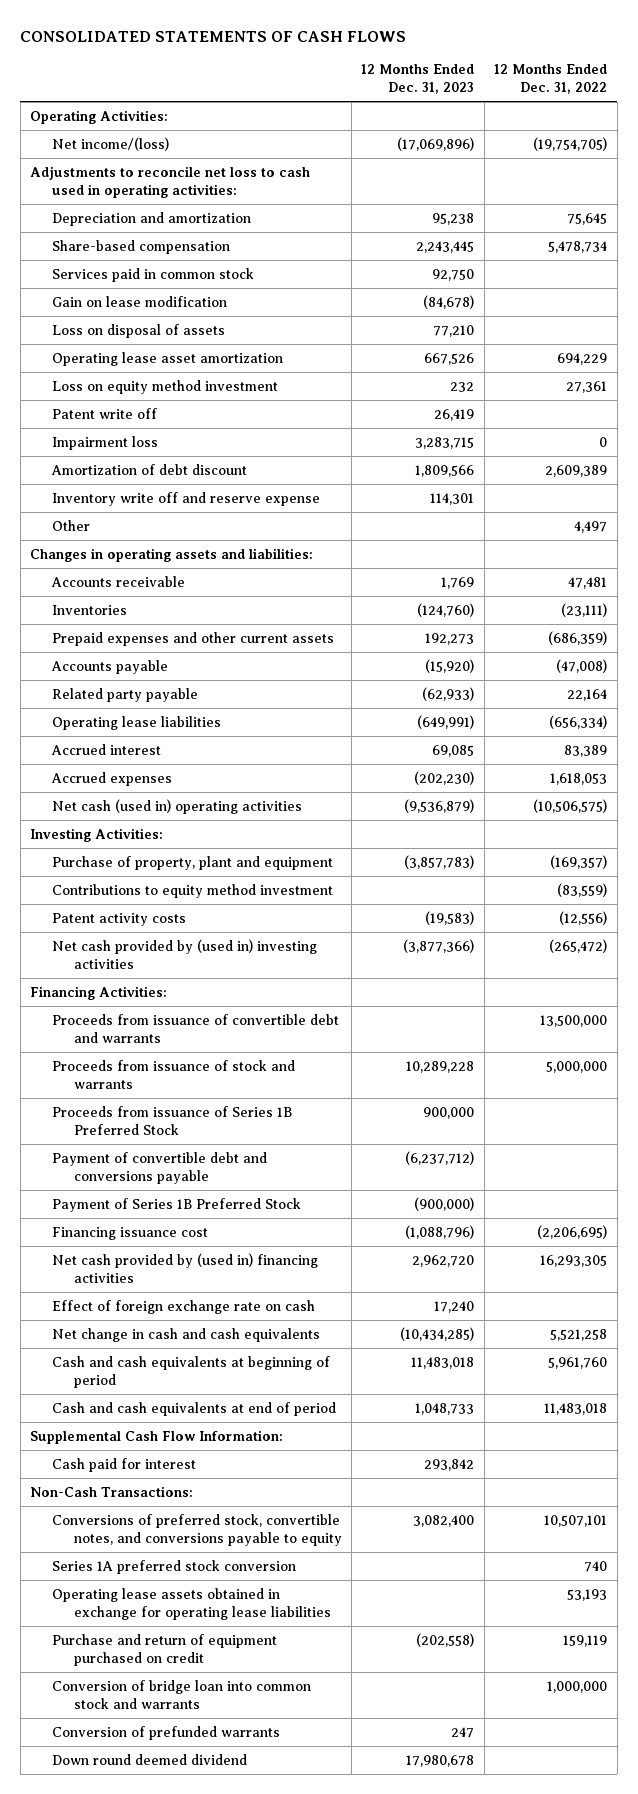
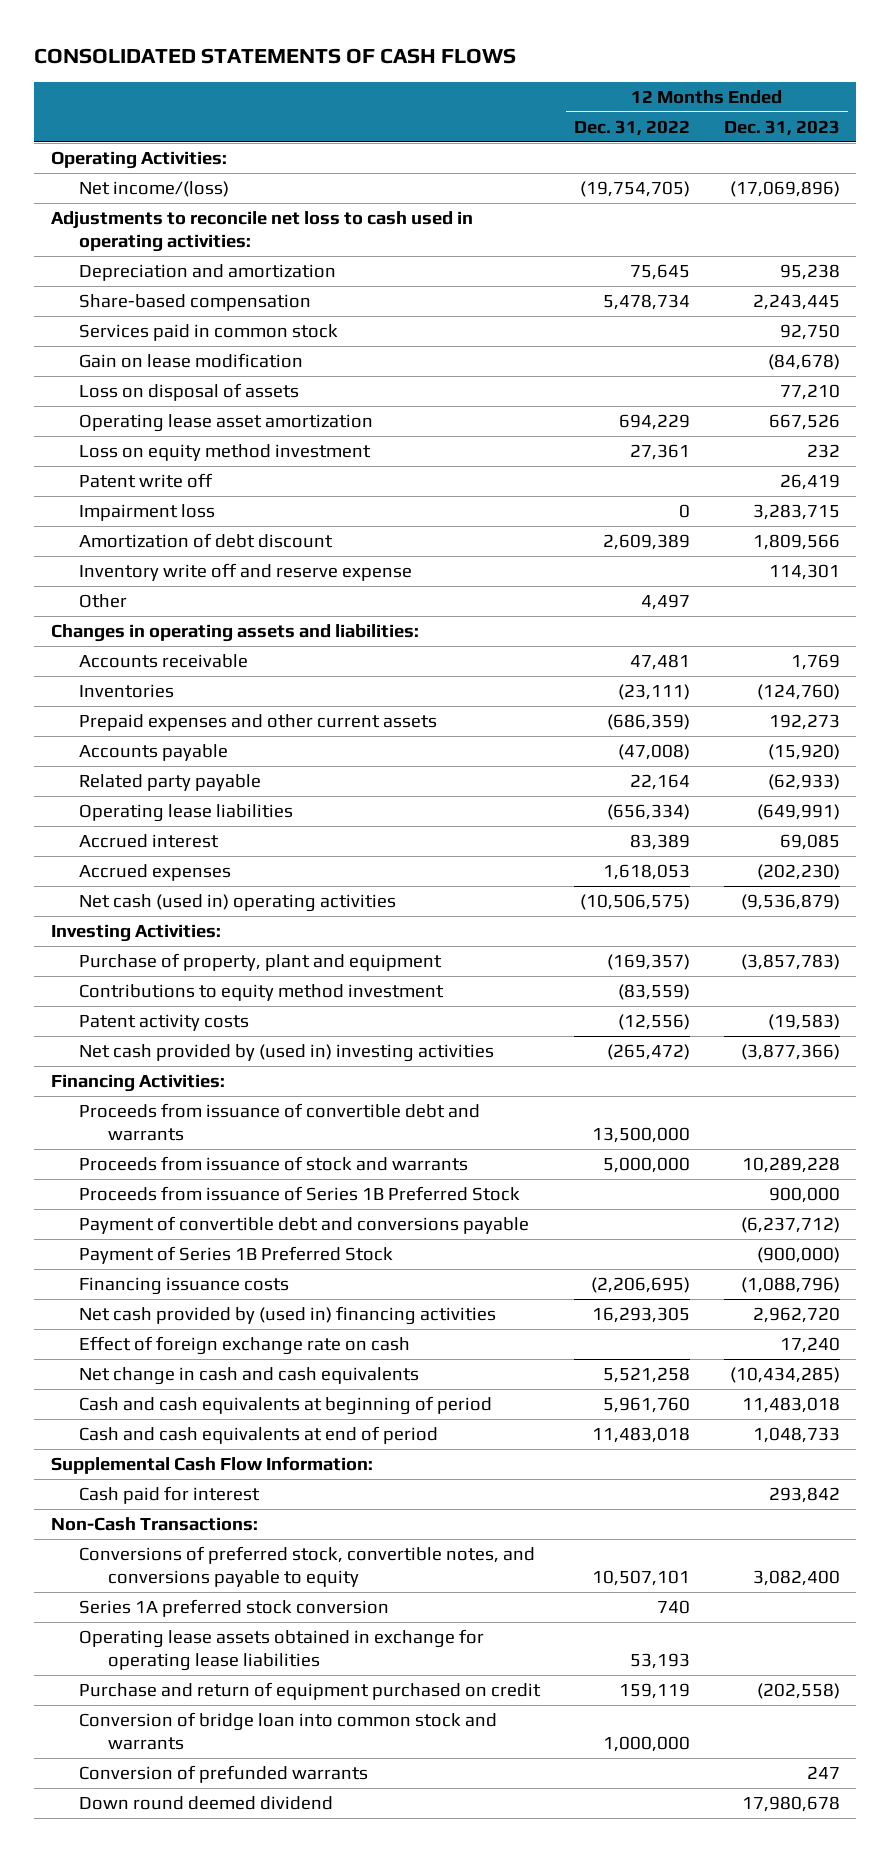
[51,1226,208,1240] Financing issuance cost -> [79,1277,290,1296] Financing issuance costs

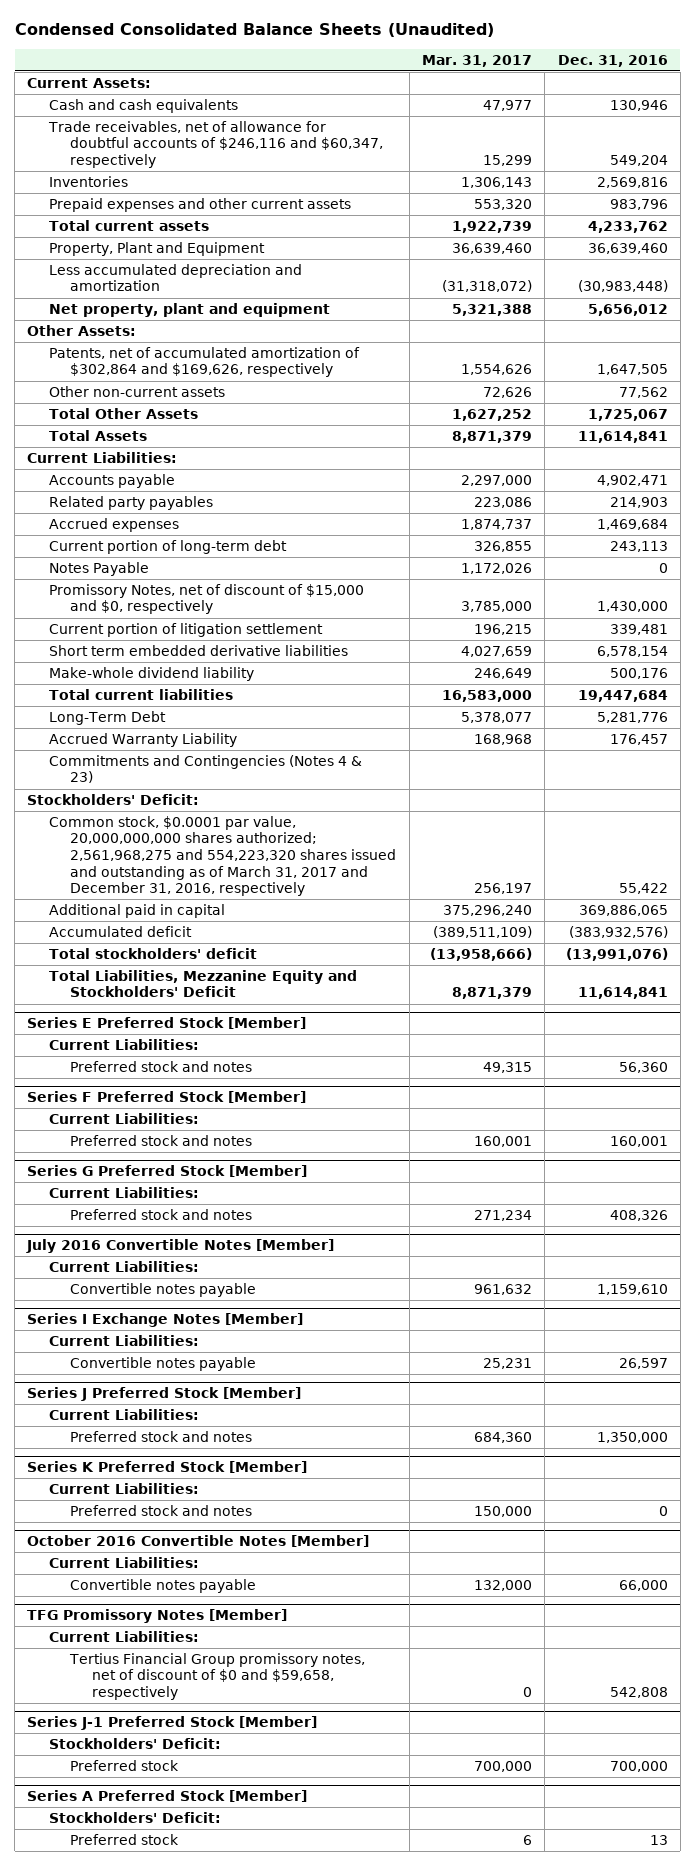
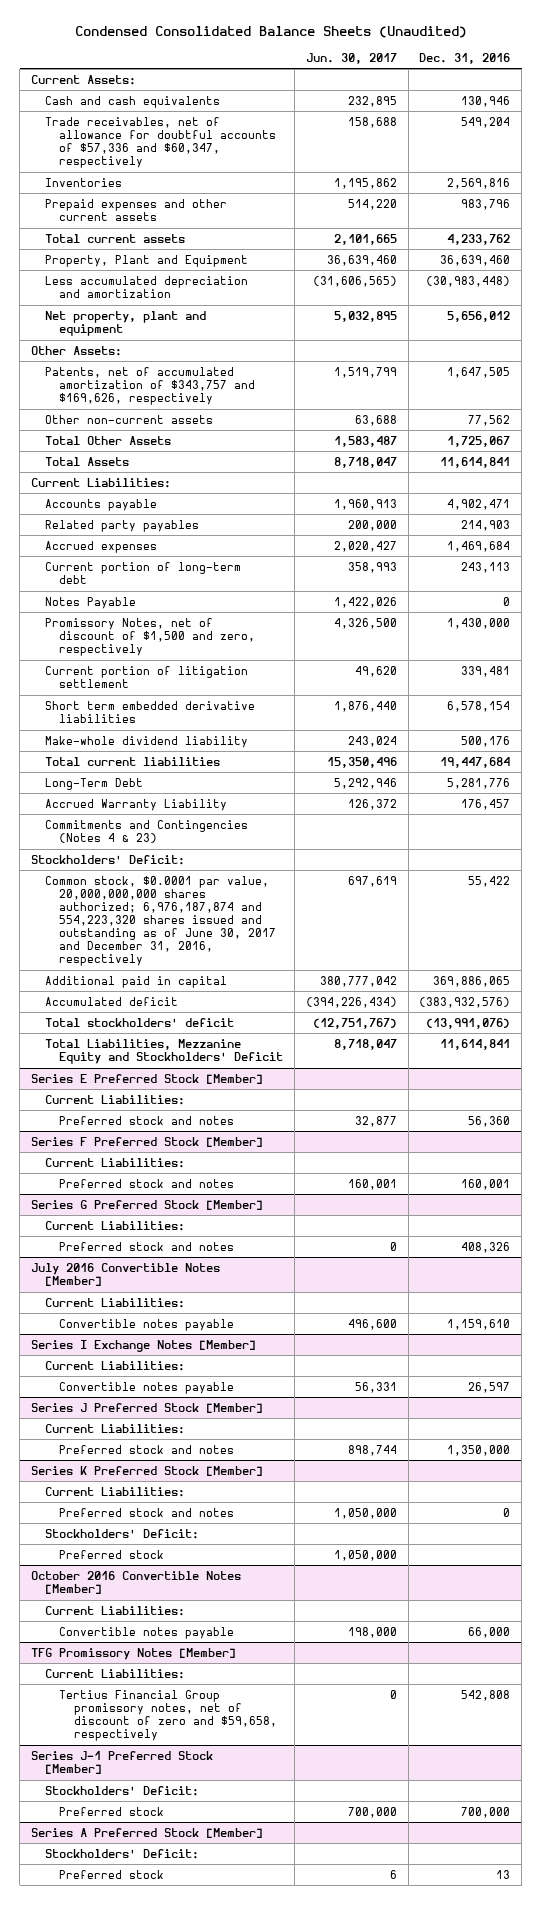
[421,54,532,67] Mar. 31, 2017 -> none
none -> [305,52,397,64] Jun. 30, 2017
[47,120,384,169] Trade receivables, net of allowance for doubtful accounts of $246,116 and $60,347, respectively -> [45,116,277,169] Trade receivables, net of allowance for doubtful accounts of $57,336 and $60,347, respectively
[48,346,360,378] Patents, net of accumulated amortization of $302,864 and $169,626, respectively -> [45,366,256,405] Patents, net of accumulated amortization of $343,757 and $169,626, respectively
[48,583,364,615] Promissory Notes, net of discount of $15,000 and $0, respectively -> [45,617,256,656] Promissory Notes, net of discount of $1,500 and zero, respectively
[48,815,397,897] Common stock, $0.0001 par value, 20,000,000,000 shares authorized; 2,561,968,275 and 554,223,320 shares issued and outstanding as of March 31, 2017 and December 31, 2016, respectively -> [45,875,277,967] Common stock, $0.0001 par value, 20,000,000,000 shares authorized; 6,976,187,874 and 554,223,320 shares issued and outstanding as of June 30, 2017 and December 31, 2016, respectively
none -> [45,1528,200,1539] Stockholders' Deficit:
none -> [59,1549,165,1559] Preferred stock
[69,1652,366,1701] Tertius Financial Group promissory notes, net of discount of $0 and $59,658, respectively -> [59,1689,277,1742] Tertius Financial Group promissory notes, net of discount of zero and $59,658, respectively

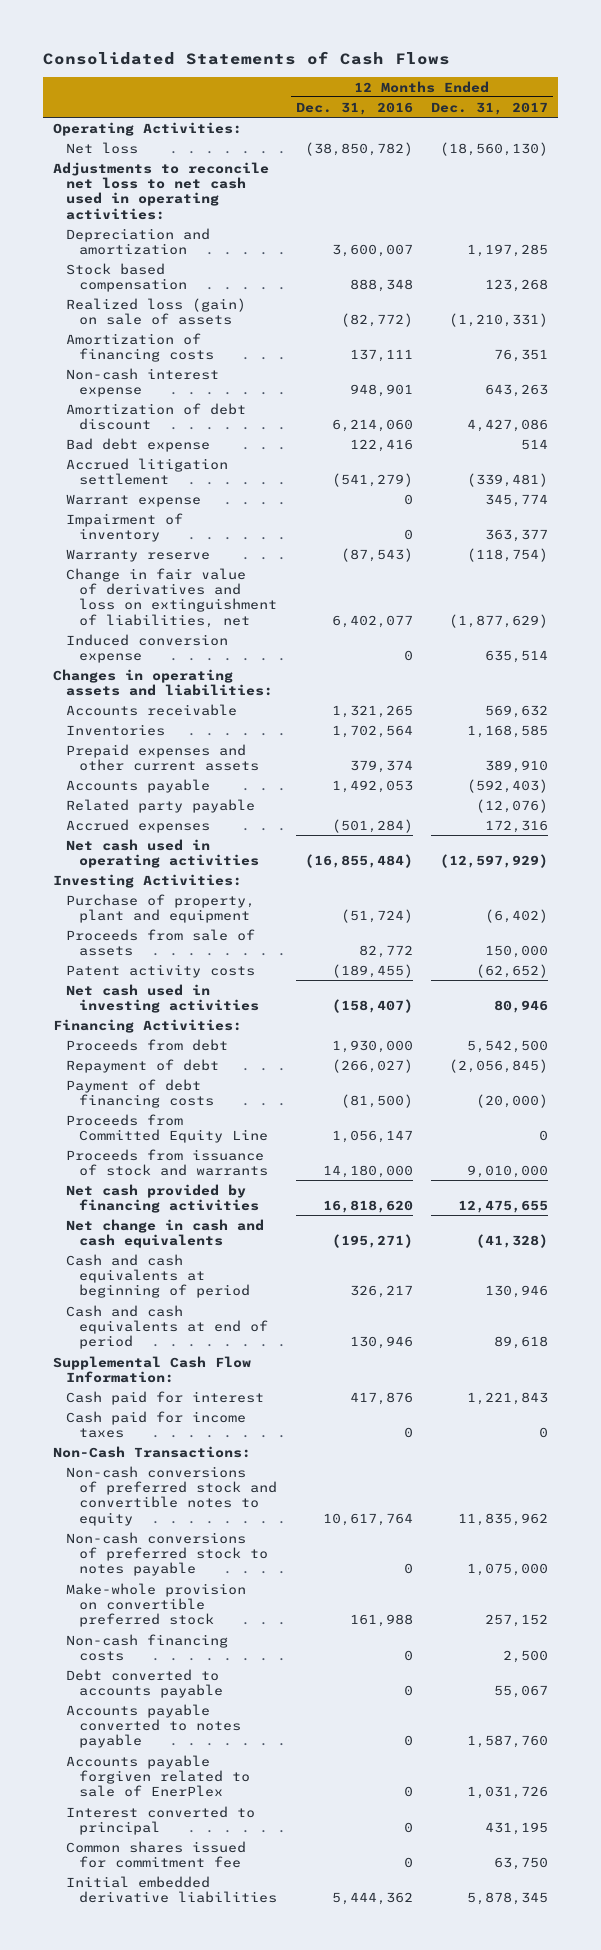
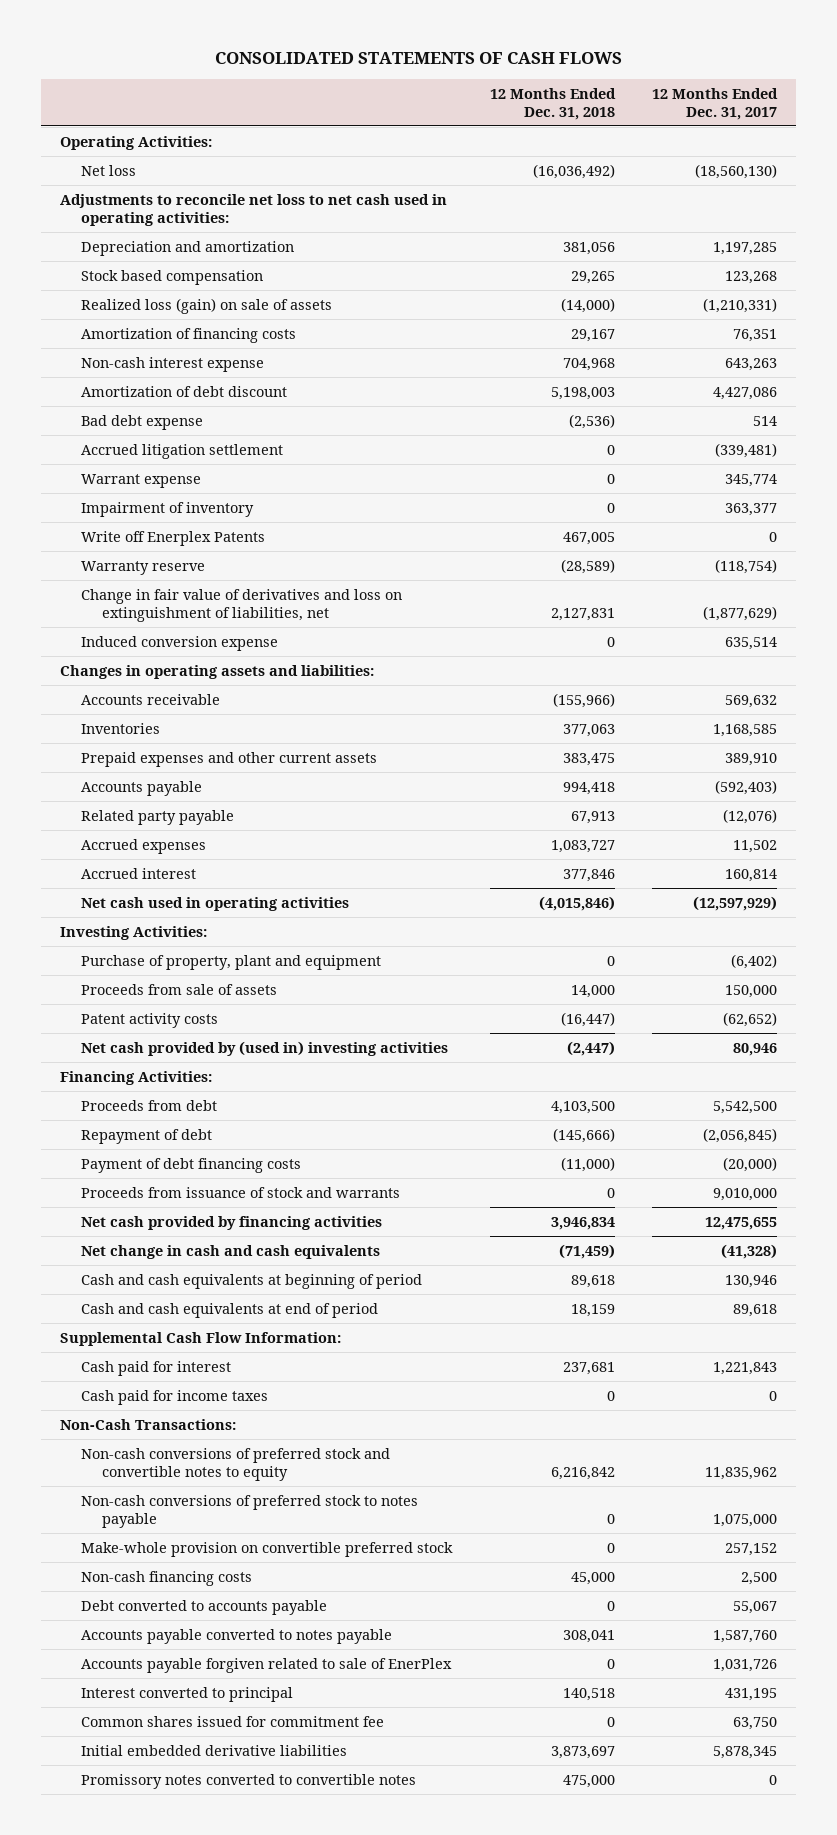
[43,50,451,65] Consolidated Statements of Cash Flows -> [214,52,622,65] CONSOLIDATED STATEMENTS OF CASH FLOWS
[295,101,413,115] Dec. 31, 2016 -> none
none -> [489,87,616,120] 12 Months Ended Dec. 31, 2018
none -> [81,530,266,546] Write off Enerplex Patents
[485,819,549,833] 172,316 -> [733,839,778,853] 11,502
none -> [81,867,197,879] Accrued interest
[65,983,259,1014] Net cash used in investing activities -> [81,1040,449,1056] Net cash provided by (used in) investing activities
[65,1113,268,1144] Proceeds from Committed Equity Line -> none
none -> [81,1773,417,1789] Promissory notes converted to convertible notes

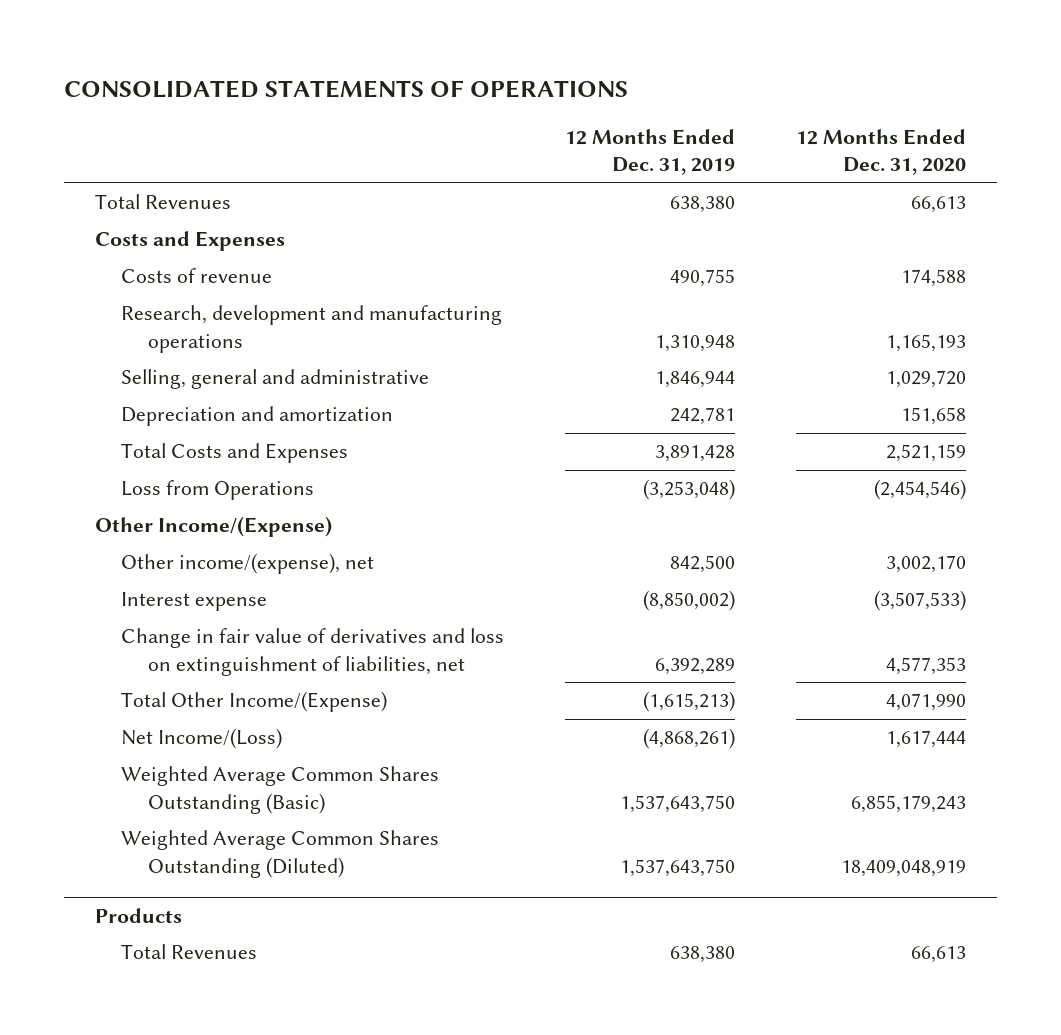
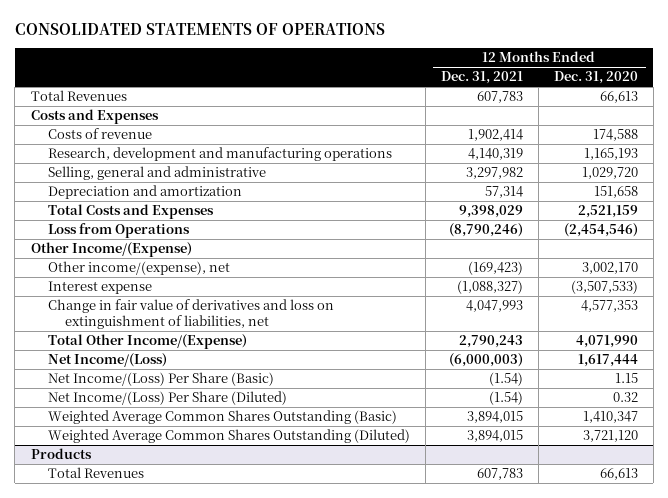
[565,128,736,176] 12 Months Ended Dec. 31, 2019 -> none
none -> [440,71,523,85] Dec. 31, 2021
none -> [47,372,274,387] Net Income/(Loss) Per Share (Basic)
none -> [47,391,287,406] Net Income/(Loss) Per Share (Diluted)
[851,794,967,813] 6,855,179,243 -> [582,411,638,424] 1,410,347
[841,859,967,877] 18,409,048,919 -> [582,430,638,443] 3,721,120

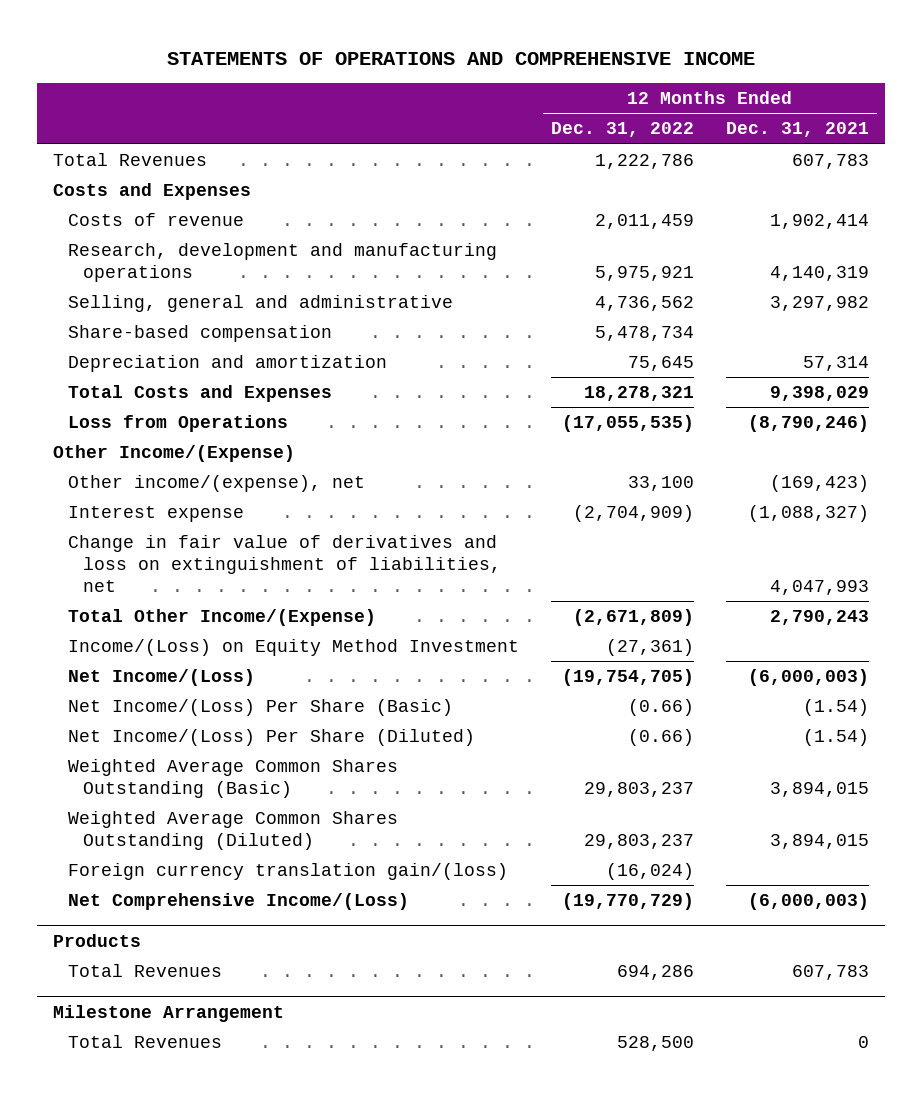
[14,22,385,35] CONSOLIDATED STATEMENTS OF OPERATIONS -> [167,51,756,65] STATEMENTS OF OPERATIONS AND COMPREHENSIVE INCOME
[553,71,638,85] Dec. 31, 2020 -> none
none -> [551,122,695,138] Dec. 31, 2022
none -> [68,325,333,343] Share-based compensation
none -> [68,639,520,657] Income/(Loss) on Equity Method Investment
none -> [68,863,509,881] Foreign currency translation gain/(loss)
none -> [68,893,410,911] Net Comprehensive Income/(Loss)
none -> [53,1005,285,1023] Milestone Arrangement
none -> [68,1035,223,1049] Total Revenues

